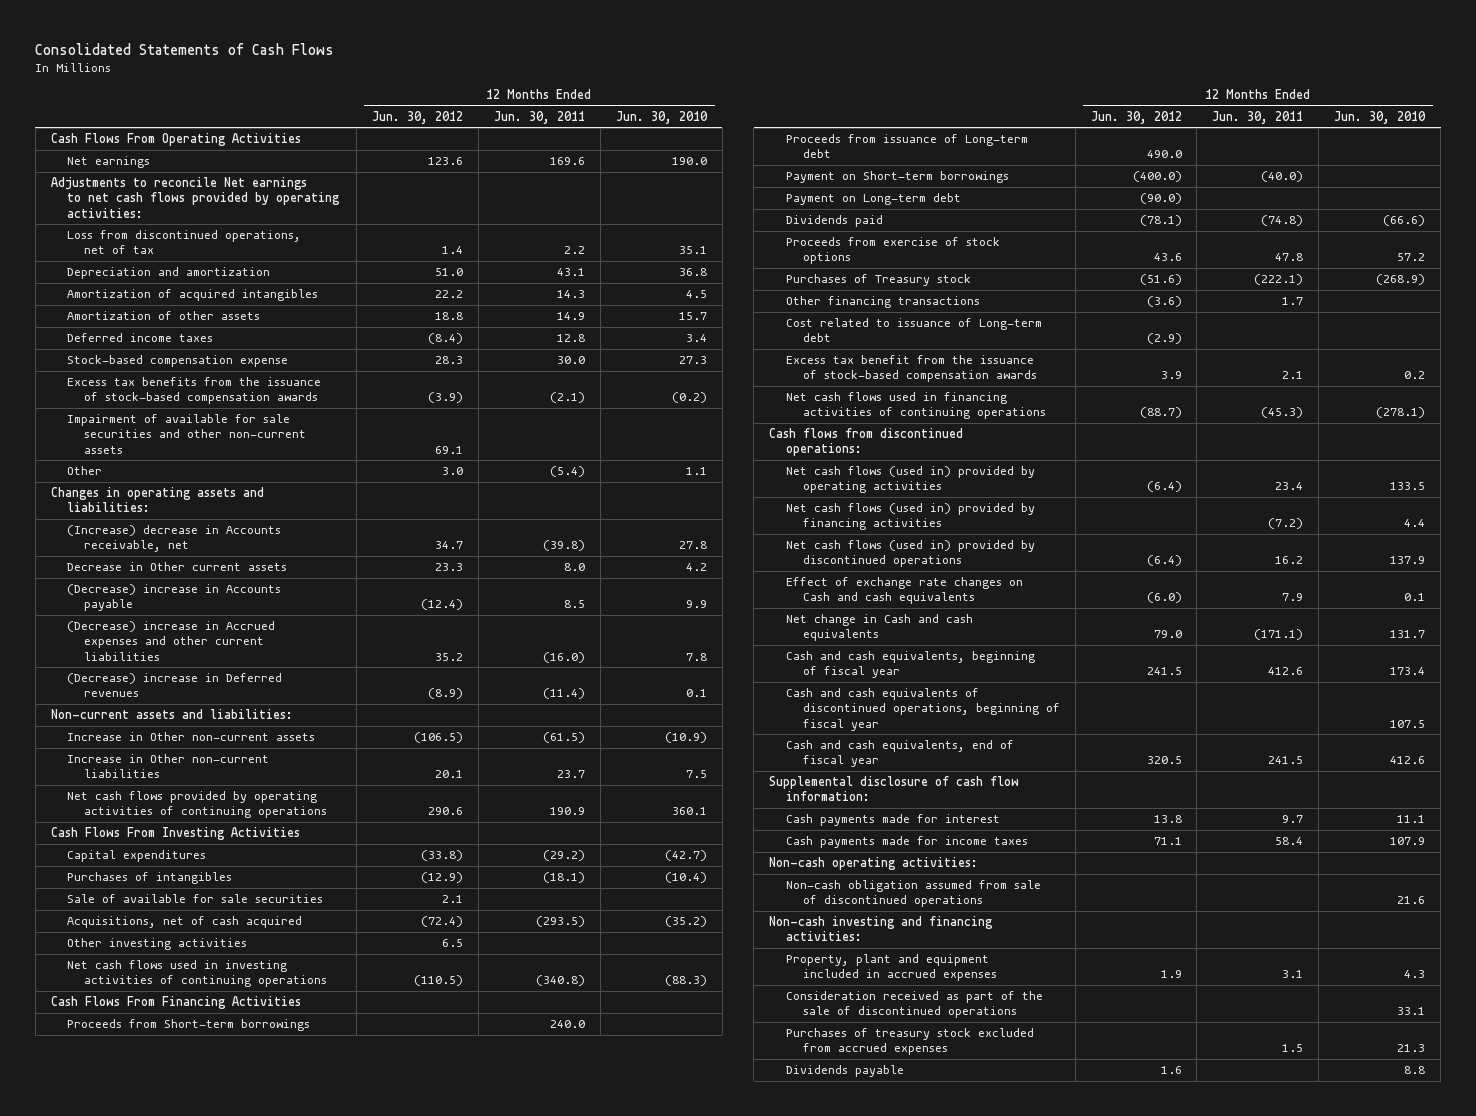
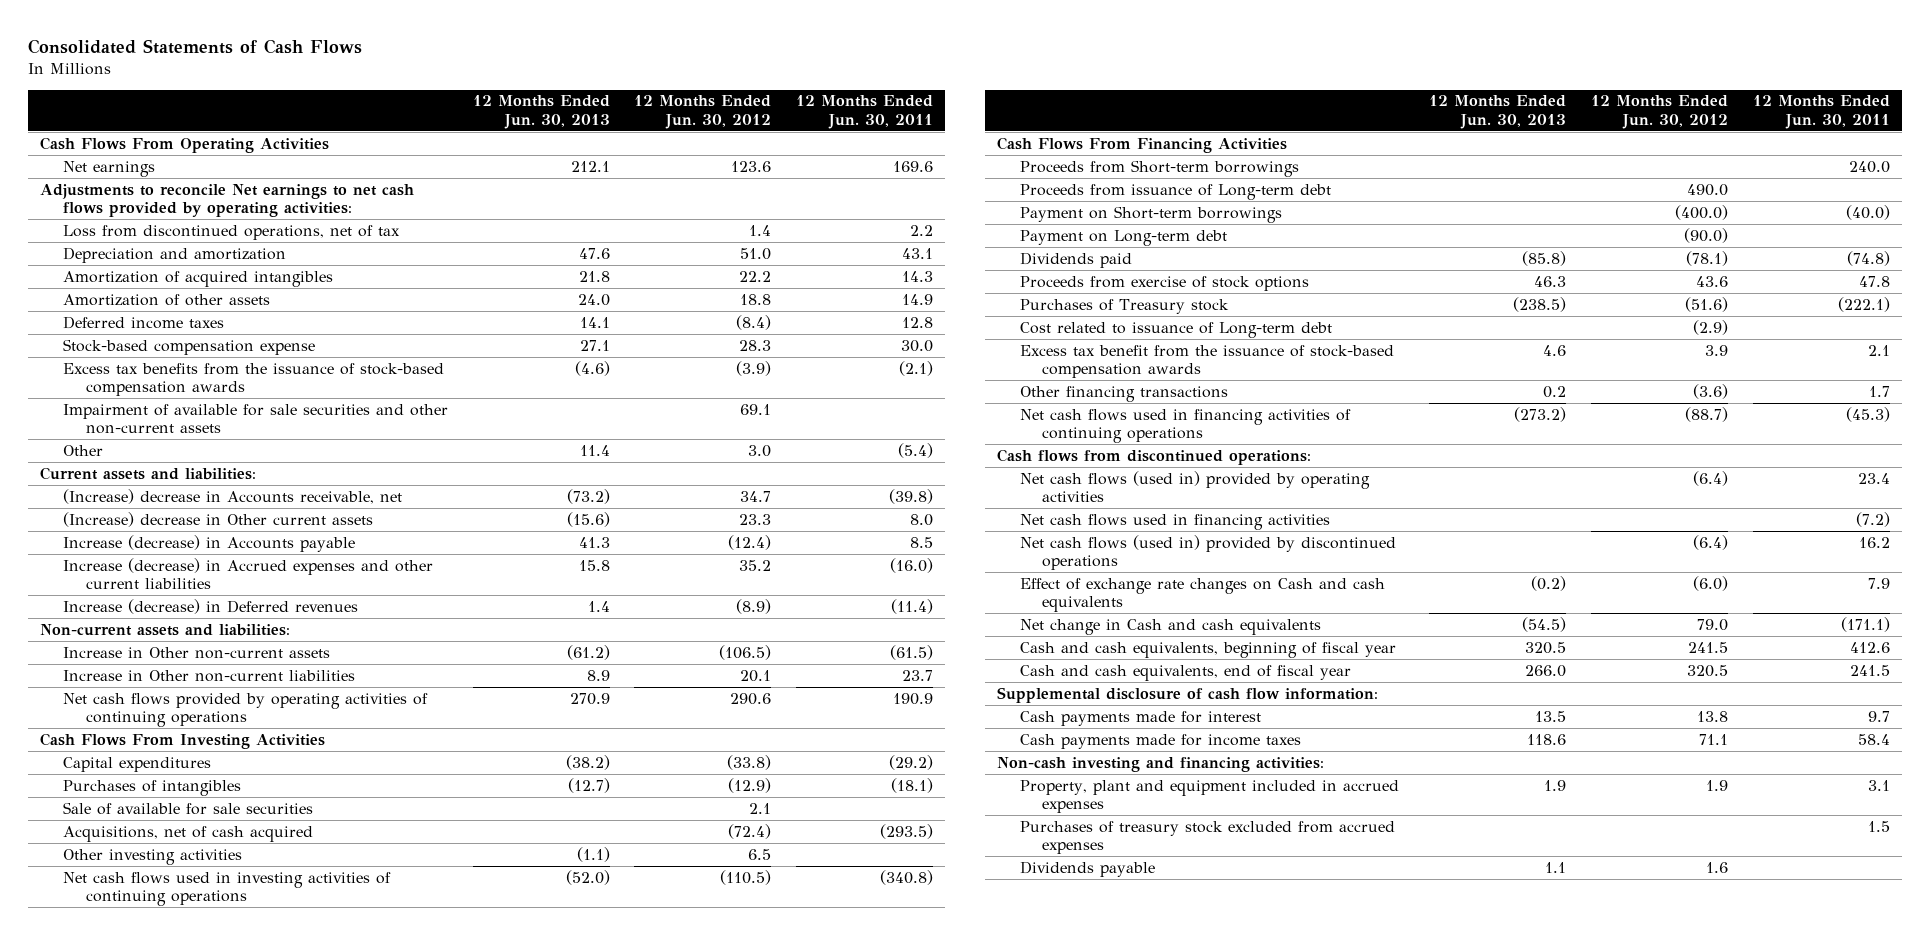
[615,110,708,124] Jun. 30, 2010 -> none
none -> [472,95,610,129] 12 Months Ended Jun. 30, 2013
[50,487,264,513] Changes in operating assets and liabilities: -> none
none -> [40,466,257,480] Current assets and liabilities:
[67,562,288,572] Decrease in Other current assets -> [62,511,373,527] (Increase) decrease in Other current assets
[67,584,282,612] (Decrease) increase in Accounts payable -> [62,534,355,552] Increase (decrease) in Accounts payable
[67,621,276,661] (Decrease) increase in Accrued expenses and other current liabilities -> [62,557,433,590] Increase (decrease) in Accrued expenses and other current liabilities
[67,673,283,698] (Decrease) increase in Deferred revenues -> [62,598,358,614] Increase (decrease) in Deferred revenues
[785,296,980,309] Other financing transactions -> [1019,385,1228,402] Other financing transactions
[785,503,1035,531] Net cash flows (used in) provided by financing activities -> [1019,513,1330,530] Net cash flows used in financing activities
[785,688,1060,731] Cash and cash equivalents of discontinued operations, beginning of fiscal year -> none
[769,857,979,871] Non-cash operating activities: -> none
[785,880,1041,908] Non-cash obligation assumed from sale of discontinued operations -> none
[785,991,1043,1019] Consideration received as part of the sale of discontinued operations -> none

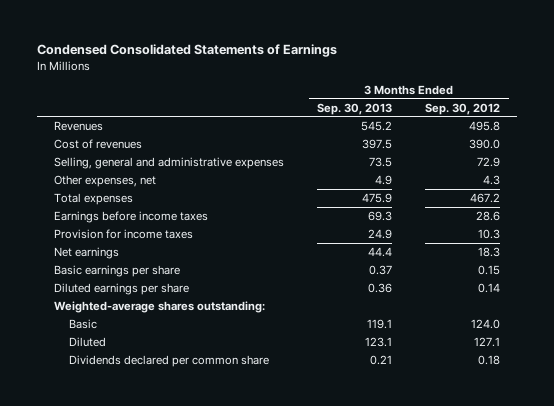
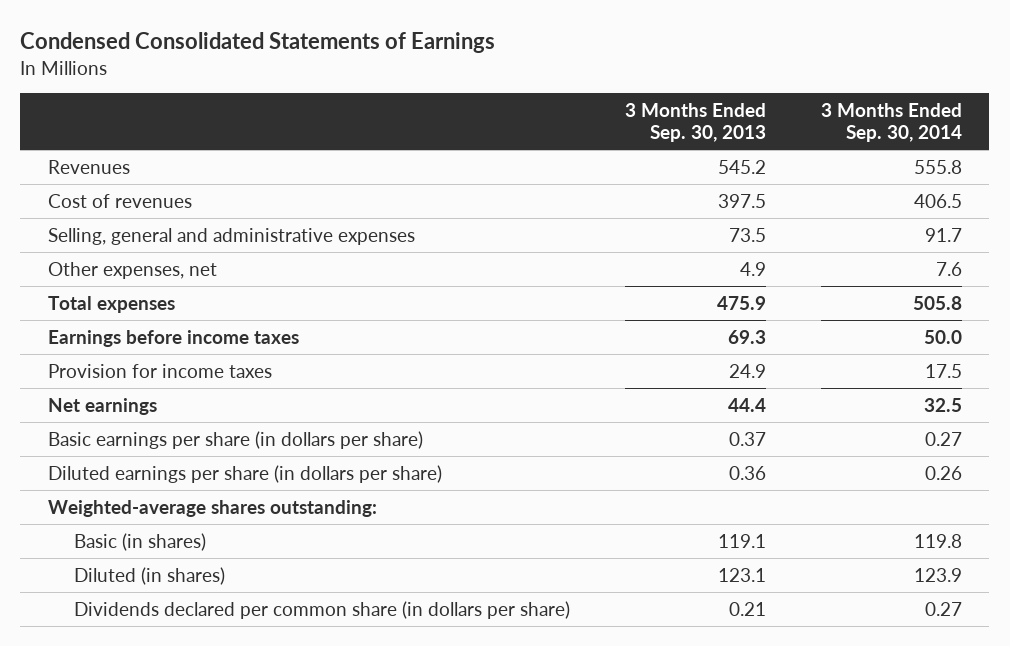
[425,102,501,115] Sep. 30, 2012 -> none
none -> [820,102,962,142] 3 Months Ended Sep. 30, 2014
[53,264,180,277] Basic earnings per share -> [47,430,423,449] Basic earnings per share (in dollars per share)
[53,282,189,295] Diluted earnings per share -> [47,464,442,483] Diluted earnings per share (in dollars per share)
[69,318,98,329] Basic -> [74,532,207,551] Basic (in shares)
[69,336,107,347] Diluted -> [74,566,226,585] Diluted (in shares)
[69,354,270,367] Dividends declared per common share -> [74,600,571,619] Dividends declared per common share (in dollars per share)

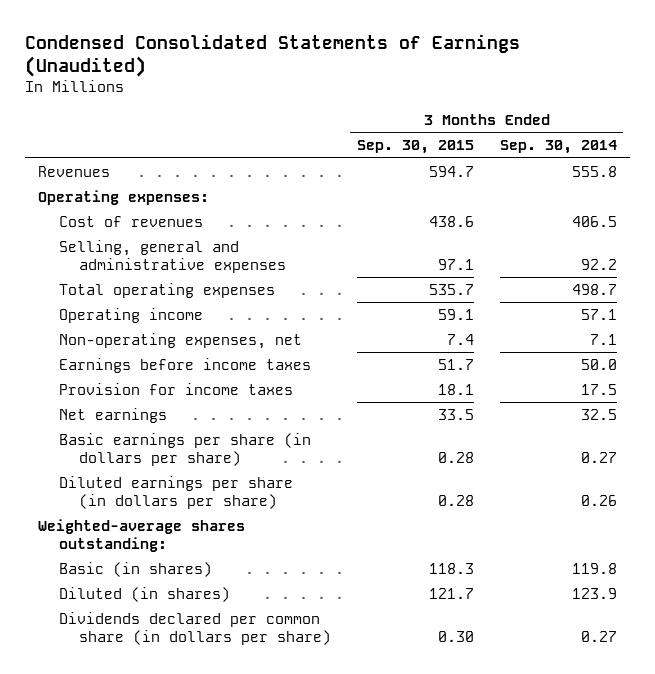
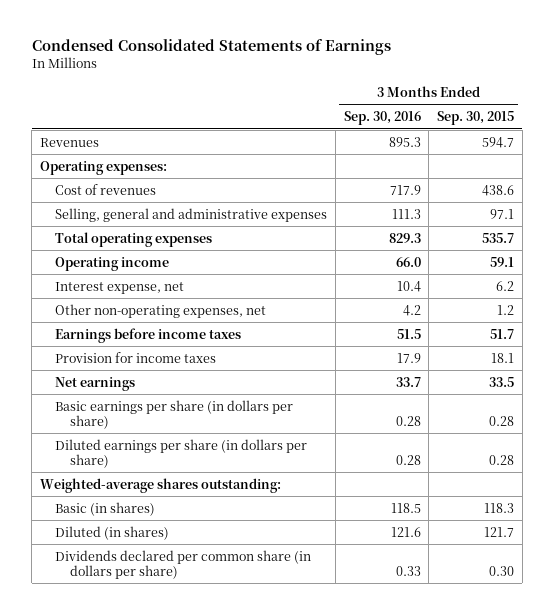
[25,33,521,78] Condensed Consolidated Statements of Earnings (Unaudited) -> [31,39,391,56] Condensed Consolidated Statements of Earnings
[499,140,617,155] Sep. 30, 2014 -> none
none -> [343,111,421,126] Sep. 30, 2016
none -> [55,281,185,294] Interest expense, net
[58,332,302,349] Non-operating expenses, net -> [55,303,267,318] Other non-operating expenses, net
[446,333,474,345] 7.4 -> [497,304,515,315] 1.2

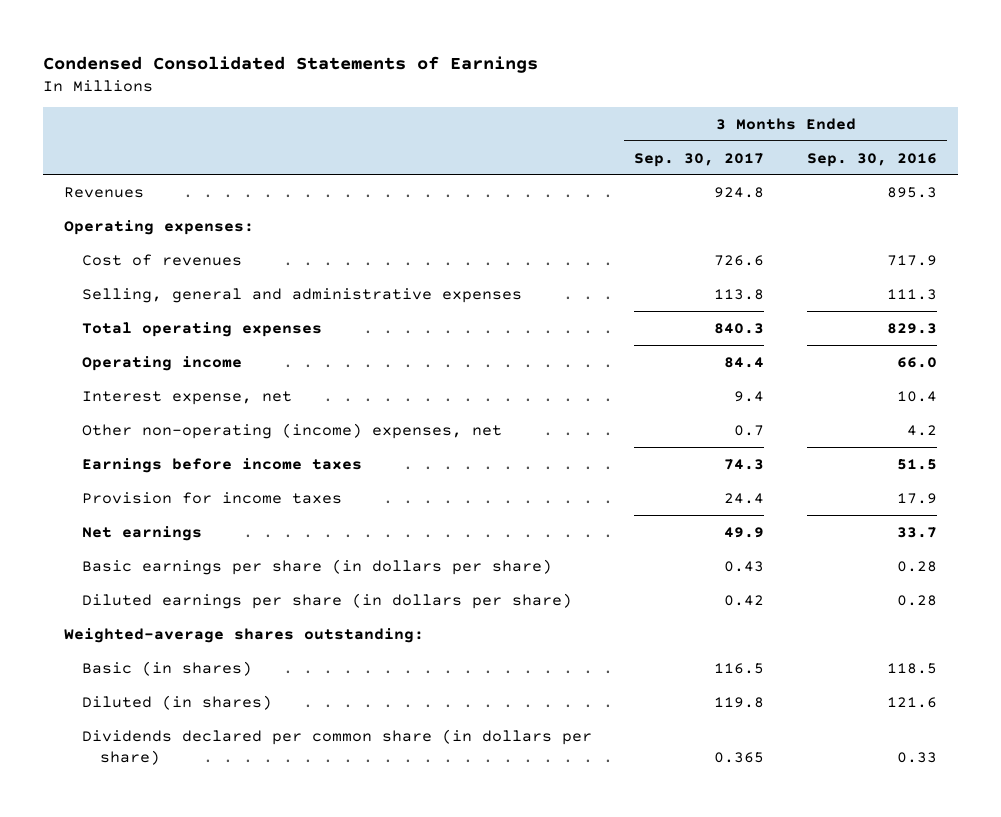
[437,111,515,126] Sep. 30, 2015 -> none
none -> [634,152,765,167] Sep. 30, 2017
[55,303,267,318] Other non-operating expenses, net -> [82,422,503,439] Other non-operating (income) expenses, net

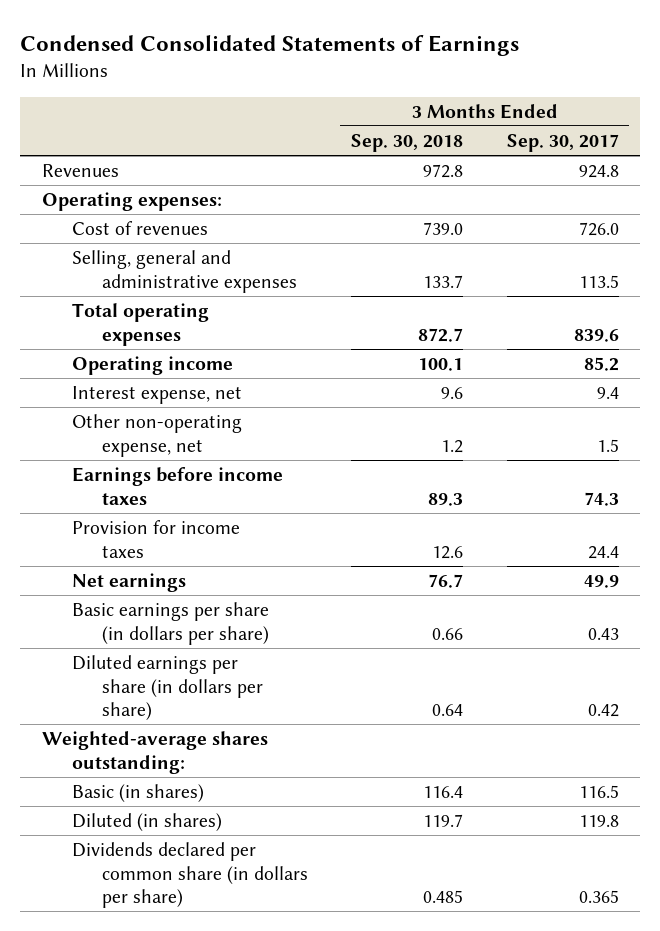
[806,152,937,167] Sep. 30, 2016 -> none
none -> [351,133,464,152] Sep. 30, 2018
[714,254,765,266] 726.6 -> [578,221,619,236] 726.0
[714,288,765,300] 113.8 -> [578,274,619,288] 113.5
[714,322,765,334] 840.3 -> [573,328,619,342] 839.6
[724,356,765,368] 84.4 -> [583,356,619,371] 85.2
[82,422,503,439] Other non-operating (income) expenses, net -> [71,413,242,457] Other non-operating expense, net
[734,424,765,436] 0.7 -> [596,438,619,452] 1.5

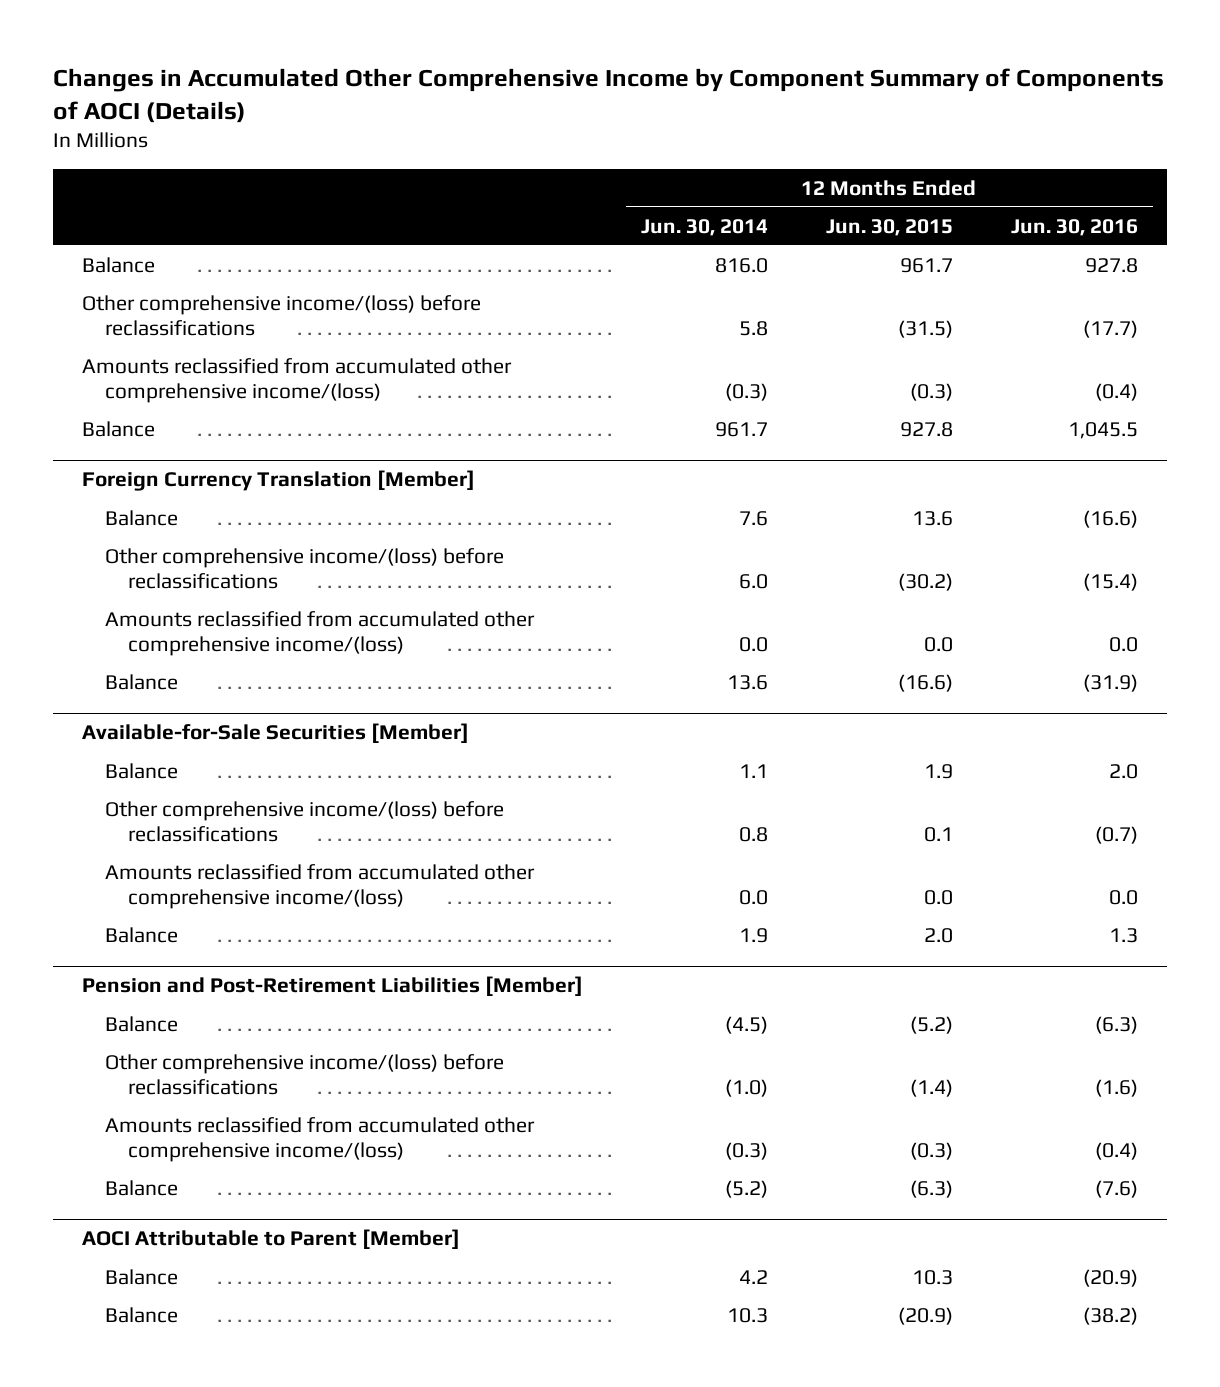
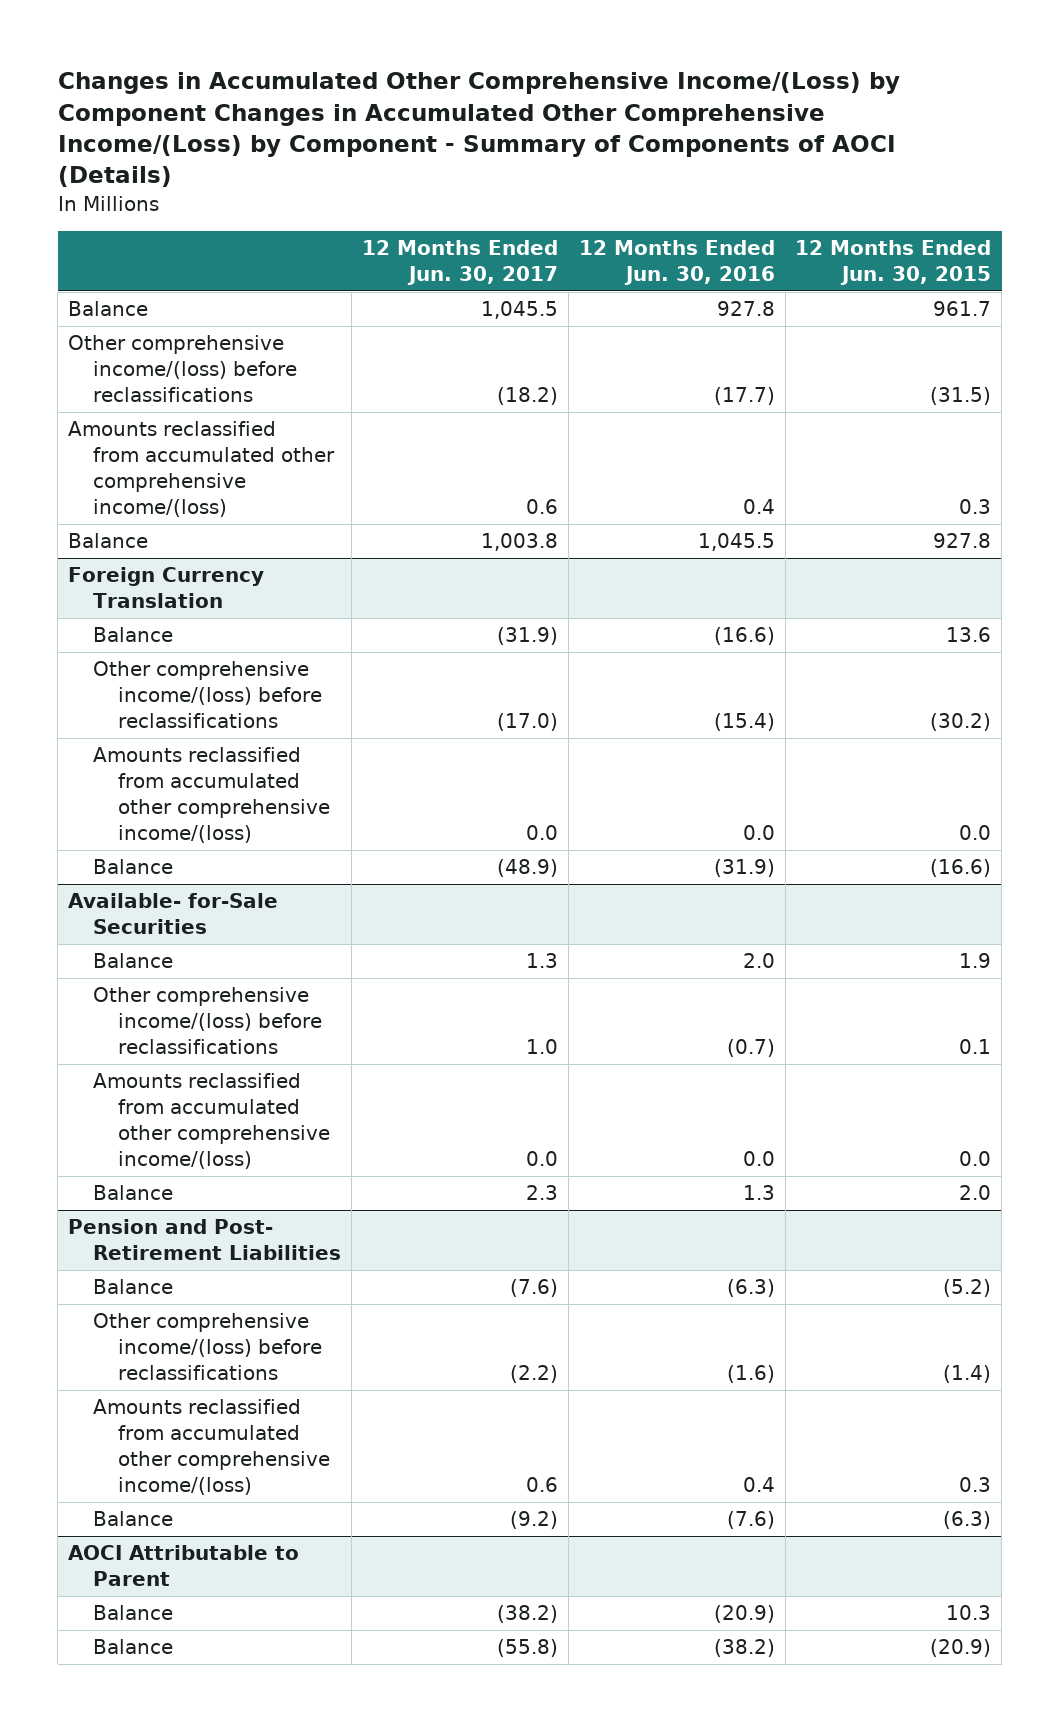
[52,67,1164,123] Changes in Accumulated Other Comprehensive Income by Component Summary of Components of AOCI (Details) -> [57,72,900,188] Changes in Accumulated Other Comprehensive Income/(Loss) by Component Changes in Accumulated Other Comprehensive Income/(Loss) by Component - Summary of Components of AOCI (Details)
[640,218,768,236] Jun. 30, 2014 -> none
none -> [362,240,559,286] 12 Months Ended Jun. 30, 2017
[909,382,953,401] (0.3) -> [959,498,992,514] 0.3
[1095,382,1139,401] (0.4) -> [742,498,775,514] 0.4
[81,470,475,492] Foreign Currency Translation [Member] -> [68,567,265,609] Foreign Currency Translation
[81,723,469,744] Available-for-Sale Securities [Member] -> [68,893,279,935] Available- for-Sale Securities
[81,976,583,997] Pension and Post-Retirement Liabilities [Member] -> [68,1219,342,1261] Pension and Post- Retirement Liabilities
[909,1141,953,1160] (0.3) -> [959,1476,992,1492] 0.3
[1095,1141,1139,1160] (0.4) -> [742,1476,775,1492] 0.4
[81,1229,460,1250] AOCI Attributable to Parent [Member] -> [68,1545,300,1587] AOCI Attributable to Parent

